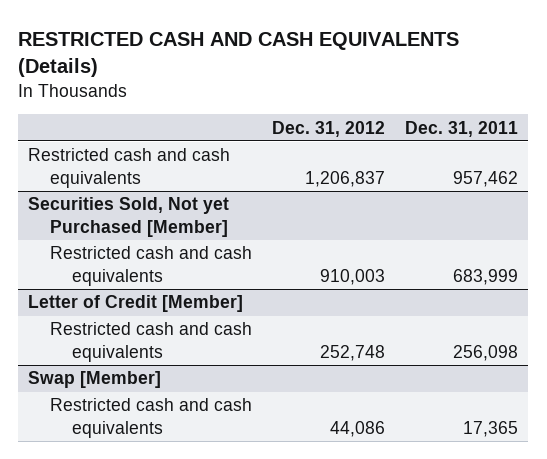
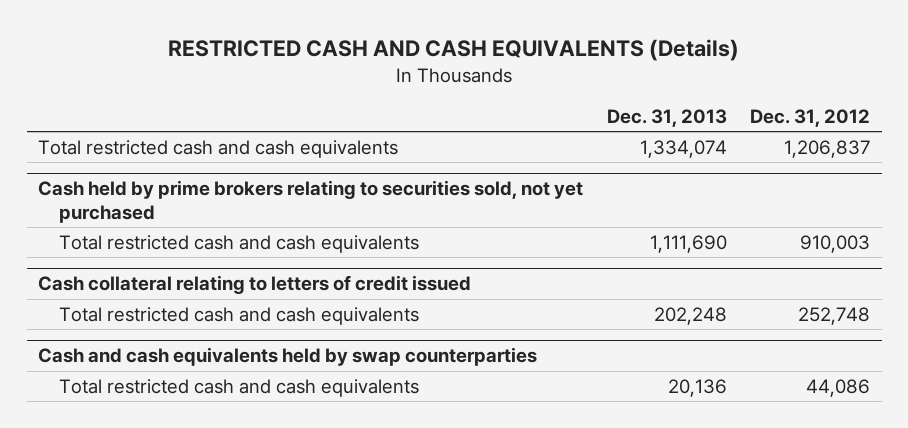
[405,120,519,137] Dec. 31, 2011 -> none
none -> [606,108,727,127] Dec. 31, 2013
[28,197,230,237] Securities Sold, Not yet Purchased [Member] -> none
[28,295,244,313] Letter of Credit [Member] -> none
[28,371,162,389] Swap [Member] -> none
[28,148,231,188] Restricted cash and cash equivalents -> [38,139,399,158] Total restricted cash and cash equivalents
none -> [38,180,584,223] Cash held by prime brokers relating to securities sold, not yet purchased
[50,246,253,286] Restricted cash and cash equivalents -> [58,234,419,253] Total restricted cash and cash equivalents
none -> [38,275,472,295] Cash collateral relating to letters of credit issued
[50,322,253,362] Restricted cash and cash equivalents -> [58,306,419,325] Total restricted cash and cash equivalents
none -> [38,347,538,367] Cash and cash equivalents held by swap counterparties
[50,398,253,438] Restricted cash and cash equivalents -> [58,378,419,397] Total restricted cash and cash equivalents

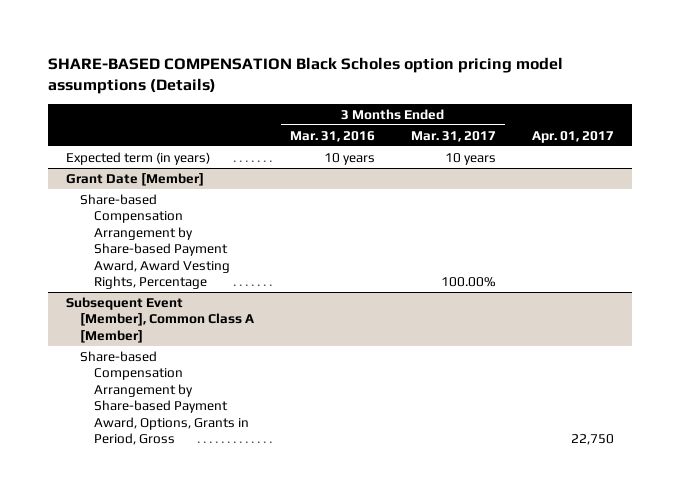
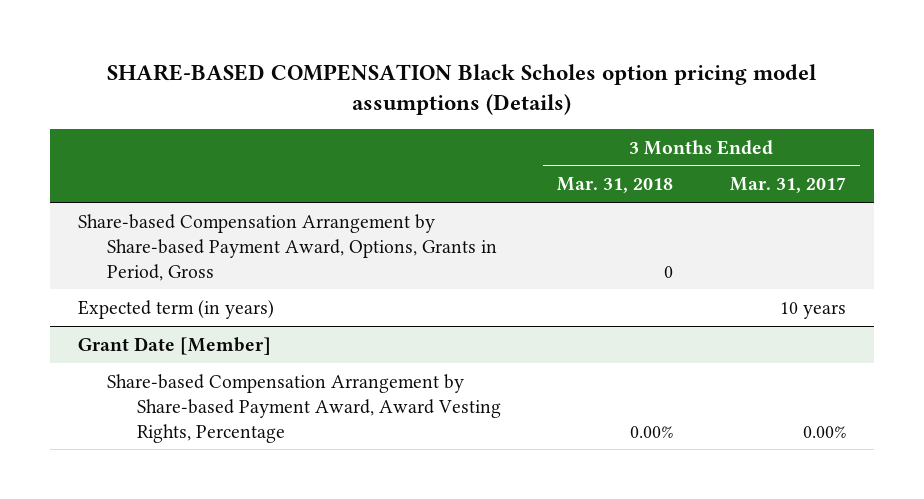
[289,130,375,142] Mar. 31, 2016 -> none
[531,130,614,143] Apr. 01, 2017 -> none
none -> [557,177,674,194] Mar. 31, 2018
none -> [77,213,498,281] Share-based Compensation Arrangement by Share-based Payment Award, Options, Grants in Period, Gross
[65,296,254,343] Subsequent Event [Member], Common Class A [Member] -> none
[79,350,249,446] Share-based Compensation Arrangement by Share-based Payment Award, Options, Grants in Period, Gross -> none
[440,277,496,288] 100.00% -> [802,425,846,438] 0.00%

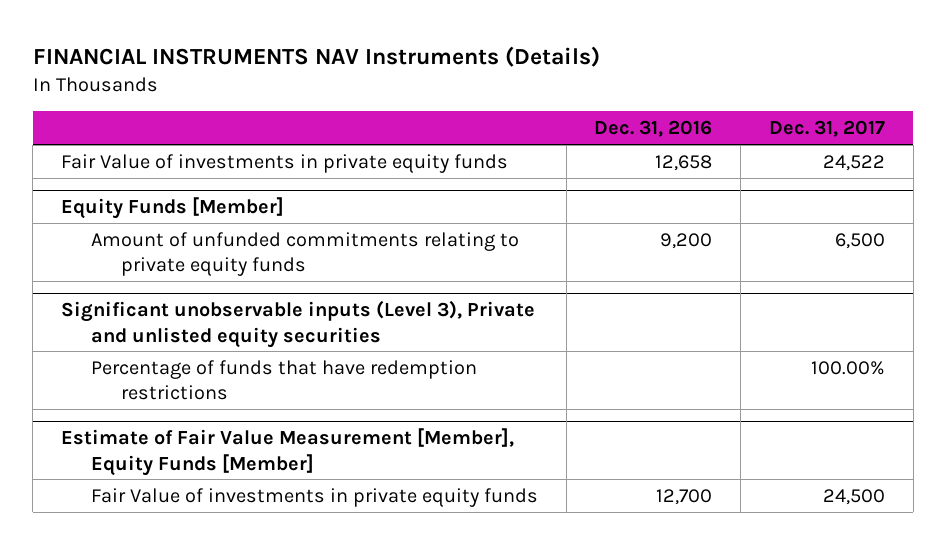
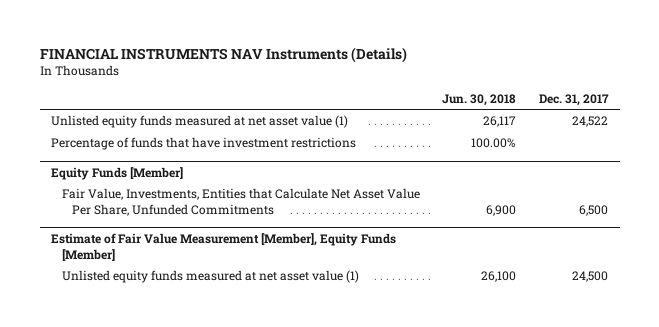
[594,120,713,138] Dec. 31, 2016 -> none
none -> [442,93,517,106] Jun. 30, 2018
[60,153,508,173] Fair Value of investments in private equity funds -> [51,115,349,129] Unlisted equity funds measured at net asset value (1)
none -> [51,137,357,151] Percentage of funds that have investment restrictions
[60,300,535,348] Significant unobservable inputs (Level 3), Private and unlisted equity securities -> none
[90,359,477,400] Percentage of funds that have redemption restrictions -> none
[90,231,519,276] Amount of unfunded commitments relating to private equity funds -> [61,188,420,216] Fair Value, Investments, Entities that Calculate Net Asset Value Per Share, Unfunded Commitments
[90,487,538,507] Fair Value of investments in private equity funds -> [61,270,359,284] Unlisted equity funds measured at net asset value (1)

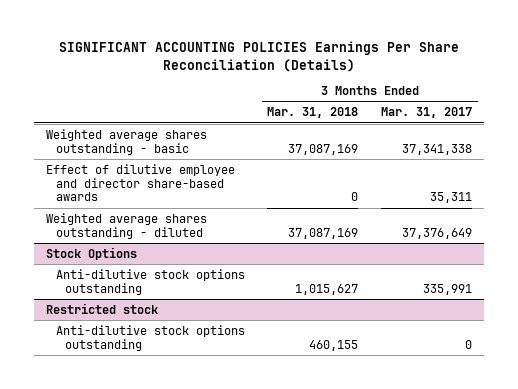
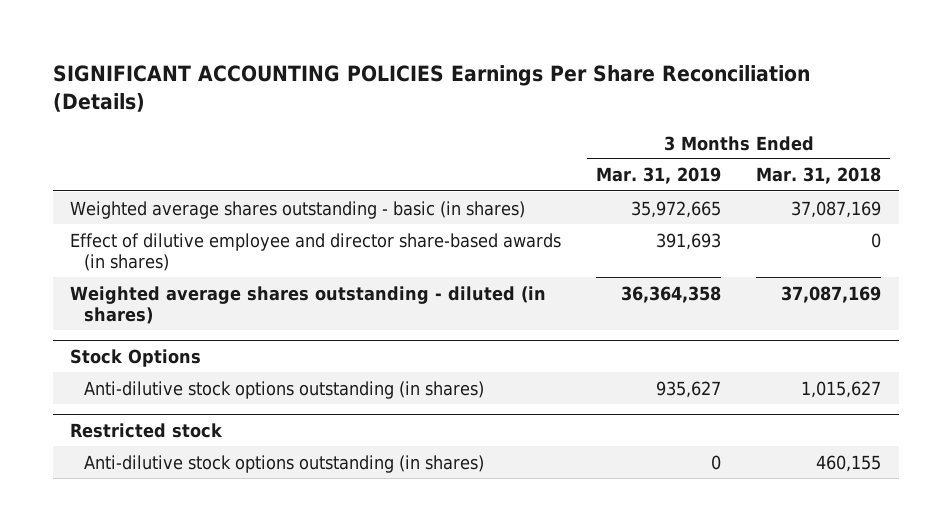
[381,107,473,119] Mar. 31, 2017 -> none
none -> [596,167,722,185] Mar. 31, 2019
[45,128,207,155] Weighted average shares outstanding - basic -> [70,200,526,219] Weighted average shares outstanding - basic (in shares)
[45,163,235,202] Effect of dilutive employee and director share-based awards -> [70,232,562,271] Effect of dilutive employee and director share-based awards (in shares)
[45,212,207,239] Weighted average shares outstanding - diluted -> [70,285,547,324] Weighted average shares outstanding - diluted (in shares)
[55,268,245,295] Anti-dilutive stock options outstanding -> [83,380,484,399] Anti-dilutive stock options outstanding (in shares)
[55,324,245,351] Anti-dilutive stock options outstanding -> [83,454,484,473] Anti-dilutive stock options outstanding (in shares)

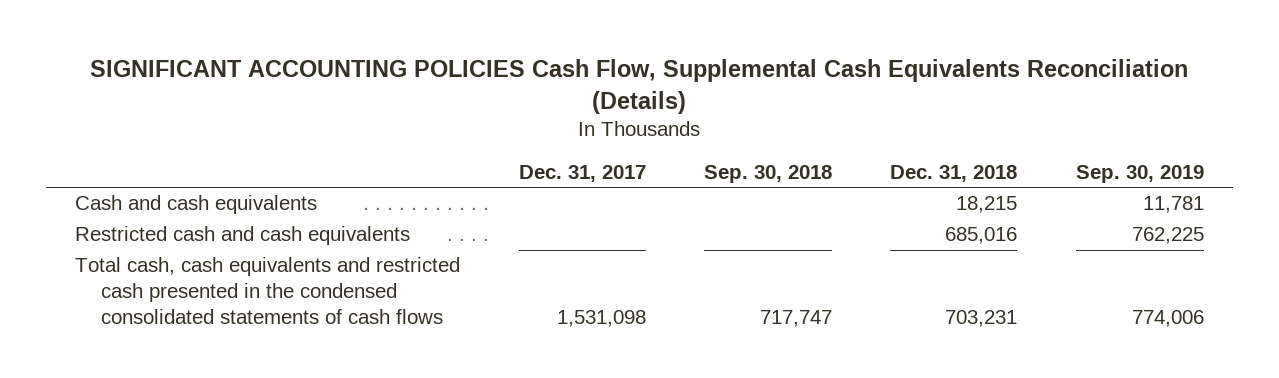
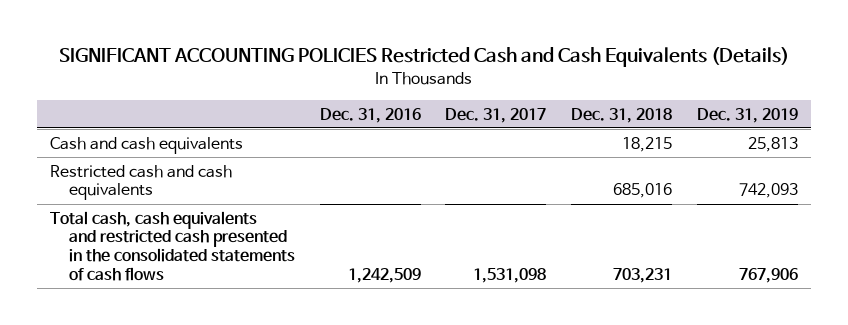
[90,59,1189,114] SIGNIFICANT ACCOUNTING POLICIES Cash Flow, Supplemental Cash Equivalents Reconciliation (Details) -> [58,47,789,68] SIGNIFICANT ACCOUNTING POLICIES Restricted Cash and Cash Equivalents (Details)
[703,164,832,183] Sep. 30, 2018 -> none
[1075,164,1204,183] Sep. 30, 2019 -> none
none -> [319,107,421,123] Dec. 31, 2016
none -> [697,107,799,123] Dec. 31, 2019
[75,257,461,324] Total cash, cash equivalents and restricted cash presented in the condensed consolidated statements of cash flows -> [49,210,295,282] Total cash, cash equivalents and restricted cash presented in the consolidated statements of cash flows

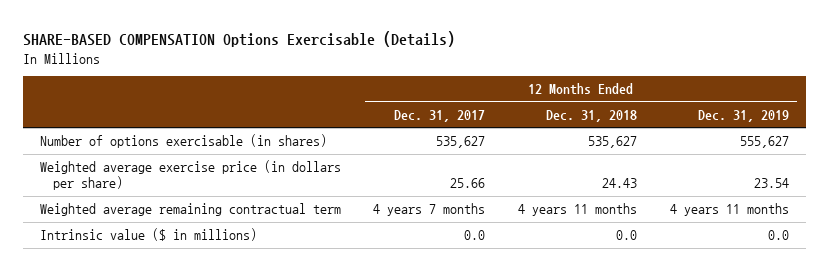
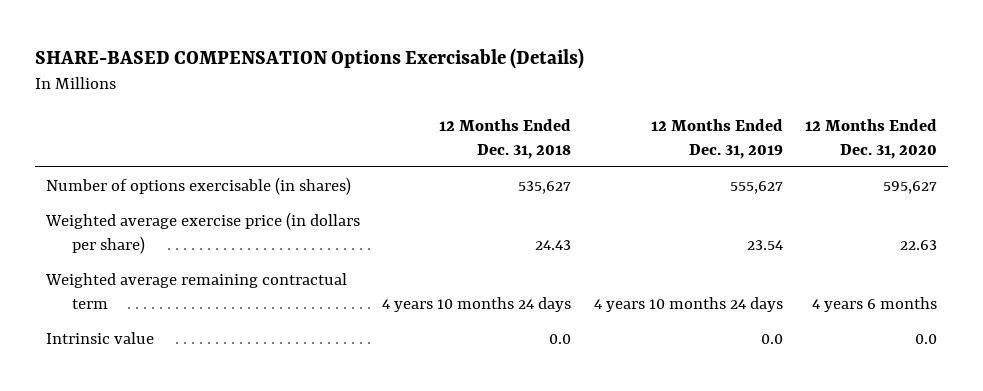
[394,109,486,122] Dec. 31, 2017 -> none
none -> [804,118,937,159] 12 Months Ended Dec. 31, 2020
[518,203,638,217] 4 years 11 months -> [382,296,572,312] 4 years 10 months 24 days
[670,203,790,217] 4 years 11 months -> [593,296,783,312] 4 years 10 months 24 days
[39,228,257,242] Intrinsic value ($ in millions) -> [46,331,155,344] Intrinsic value

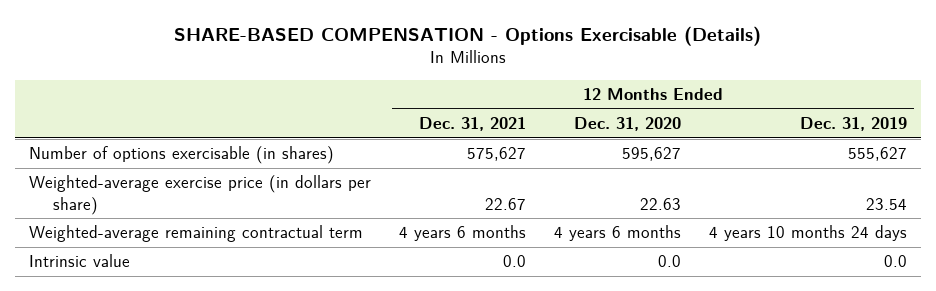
[35,48,585,70] SHARE-BASED COMPENSATION Options Exercisable (Details) -> [174,26,762,47] SHARE-BASED COMPENSATION - Options Exercisable (Details)
[439,118,572,159] 12 Months Ended Dec. 31, 2018 -> none
none -> [419,117,527,132] Dec. 31, 2021
[45,211,361,254] Weighted average exercise price (in dollars per share) -> [29,175,372,215] Weighted-average exercise price (in dollars per share)
[45,272,348,309] Weighted average remaining contractual term -> [29,225,364,243] Weighted-average remaining contractual term

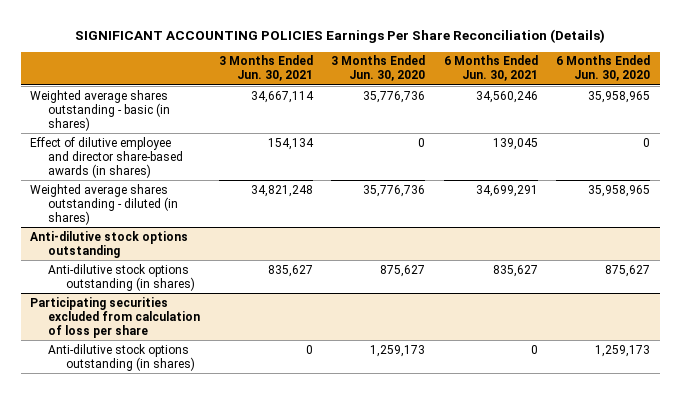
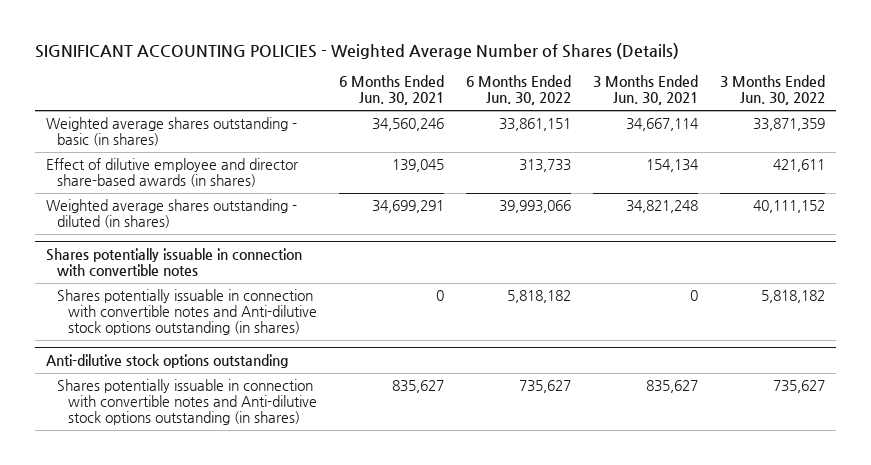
[75,28,606,43] SIGNIFICANT ACCOUNTING POLICIES Earnings Per Share Reconciliation (Details) -> [34,42,679,59] SIGNIFICANT ACCOUNTING POLICIES - Weighted Average Number of Shares (Details)
[331,55,426,82] 3 Months Ended Jun. 30, 2020 -> none
[556,55,651,82] 6 Months Ended Jun. 30, 2020 -> none
none -> [466,75,572,105] 6 Months Ended Jun. 30, 2022
none -> [720,75,826,105] 3 Months Ended Jun. 30, 2022
none -> [45,248,302,276] Shares potentially issuable in connection with convertible notes
none -> [57,289,318,335] Shares potentially issuable in connection with convertible notes and Anti-dilutive stock options outstanding (in shares)
[30,296,201,339] Participating securities excluded from calculation of loss per share -> none
[48,343,196,371] Anti-dilutive stock options outstanding (in shares) -> none
[48,263,196,291] Anti-dilutive stock options outstanding (in shares) -> [57,379,318,425] Shares potentially issuable in connection with convertible notes and Anti-dilutive stock options outstanding (in shares)

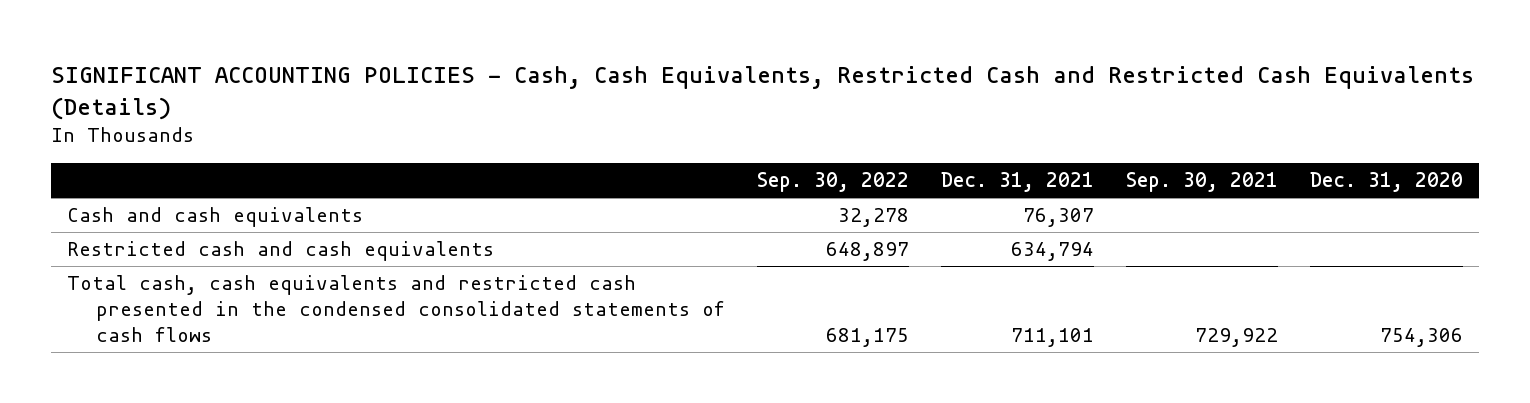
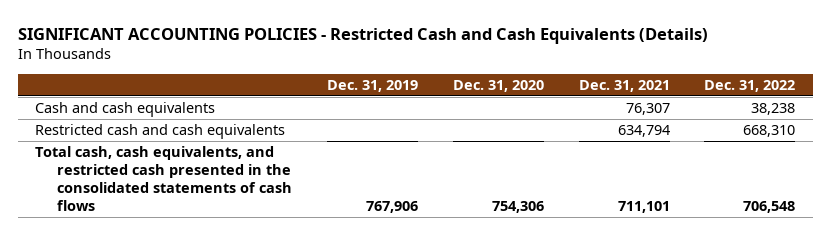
[51,66,1475,120] SIGNIFICANT ACCOUNTING POLICIES - Cash, Cash Equivalents, Restricted Cash and Restricted Cash Equivalents (Details) -> [17,28,708,45] SIGNIFICANT ACCOUNTING POLICIES - Restricted Cash and Cash Equivalents (Details)
[756,172,909,193] Sep. 30, 2022 -> none
[1125,172,1278,193] Sep. 30, 2021 -> none
none -> [327,79,419,92] Dec. 31, 2019
none -> [704,79,796,92] Dec. 31, 2022
[67,275,726,342] Total cash, cash equivalents and restricted cash presented in the condensed consolidated statements of cash flows -> [35,146,293,212] Total cash, cash equivalents, and restricted cash presented in the consolidated statements of cash flows

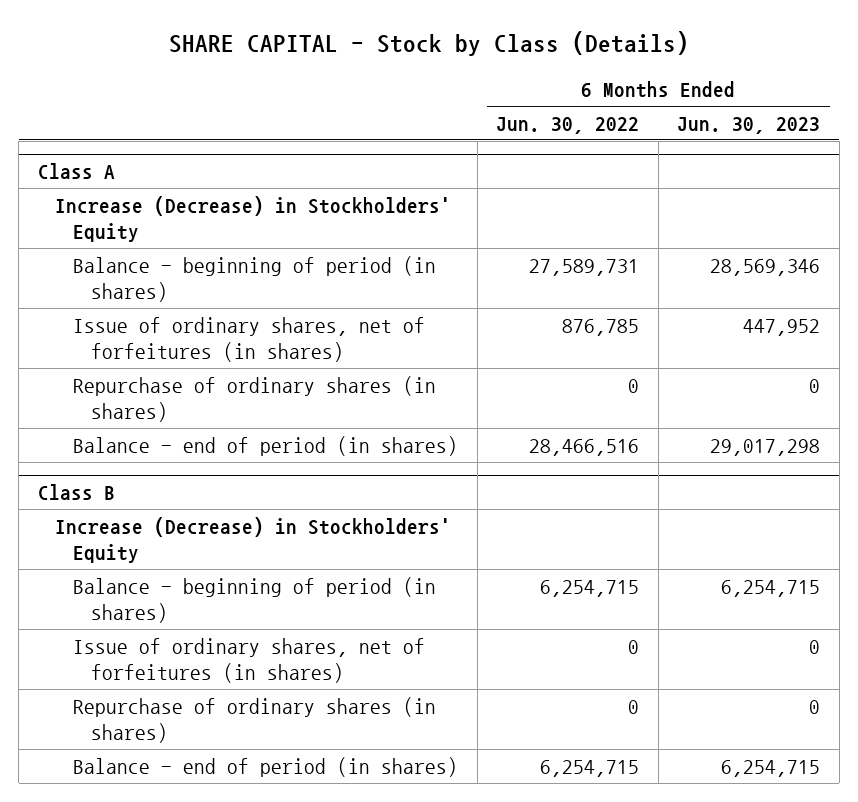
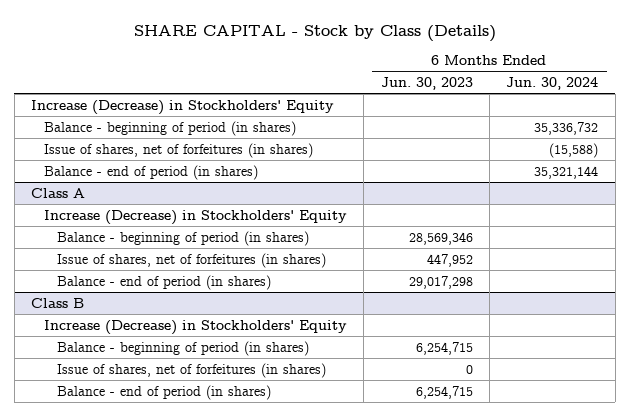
[496,116,640,134] Jun. 30, 2022 -> none
none -> [506,76,599,90] Jun. 30, 2024
none -> [31,99,335,115] Increase (Decrease) in Stockholders' Equity
none -> [43,120,296,136] Balance - beginning of period (in shares)
none -> [43,142,313,158] Issue of shares, net of forfeitures (in shares)
none -> [43,164,258,180] Balance - end of period (in shares)
[73,375,437,423] Repurchase of ordinary shares (in shares) -> none
[73,316,426,363] Issue of ordinary shares, net of forfeitures (in shares) -> [56,252,326,268] Issue of shares, net of forfeitures (in shares)
[73,696,437,744] Repurchase of ordinary shares (in shares) -> none
[73,637,426,684] Issue of ordinary shares, net of forfeitures (in shares) -> [56,362,326,378] Issue of shares, net of forfeitures (in shares)

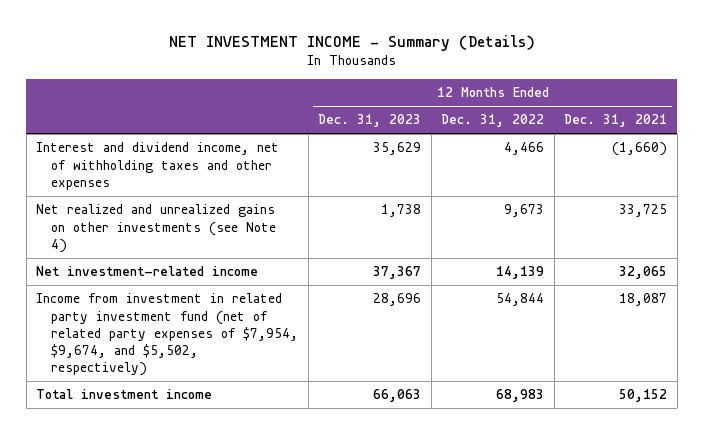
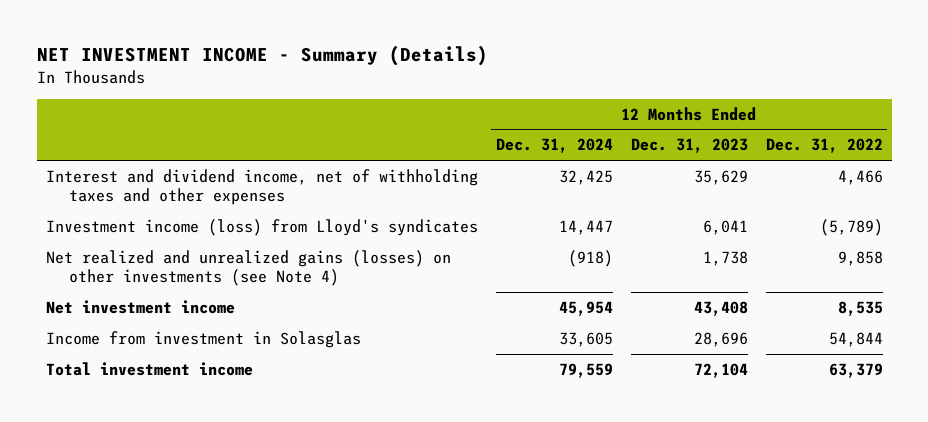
[564,114,668,128] Dec. 31, 2021 -> none
none -> [495,138,613,154] Dec. 31, 2024
none -> [45,218,478,236] Investment income (loss) from Lloyd's syndicates
[36,204,277,253] Net realized and unrealized gains on other investments (see Note 4) -> [45,249,451,287] Net realized and unrealized gains (losses) on other investments (see Note 4)
[504,204,545,218] 9,673 -> [837,250,883,266] 9,858
[36,266,259,277] Net investment-related income -> [45,299,235,314] Net investment income
[373,266,422,280] 37,367 -> [693,300,748,316] 43,408
[496,266,545,280] 14,139 -> [837,300,883,316] 8,535
[36,293,299,377] Income from investment in related party investment fund (net of related party expenses of $7,954, $9,674, and $5,502, respectively) -> [45,330,361,348] Income from investment in Solasglas
[373,389,422,403] 66,063 -> [693,362,748,378] 72,104
[496,389,545,403] 68,983 -> [828,362,883,378] 63,379

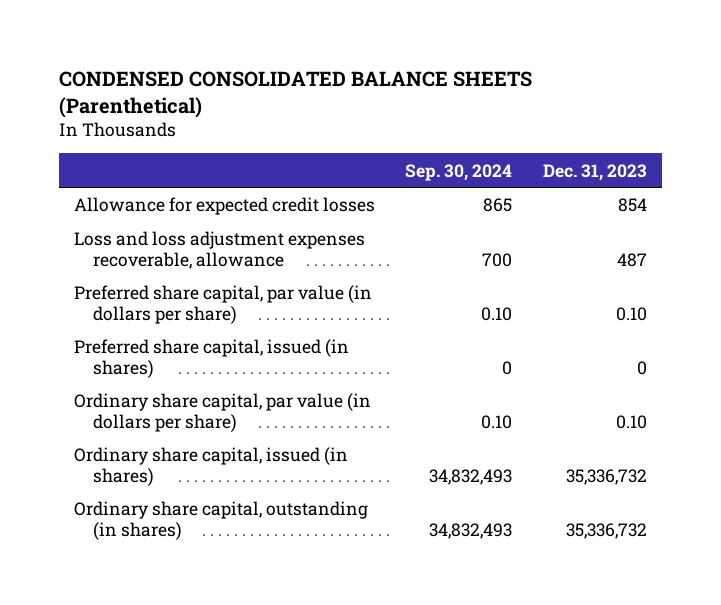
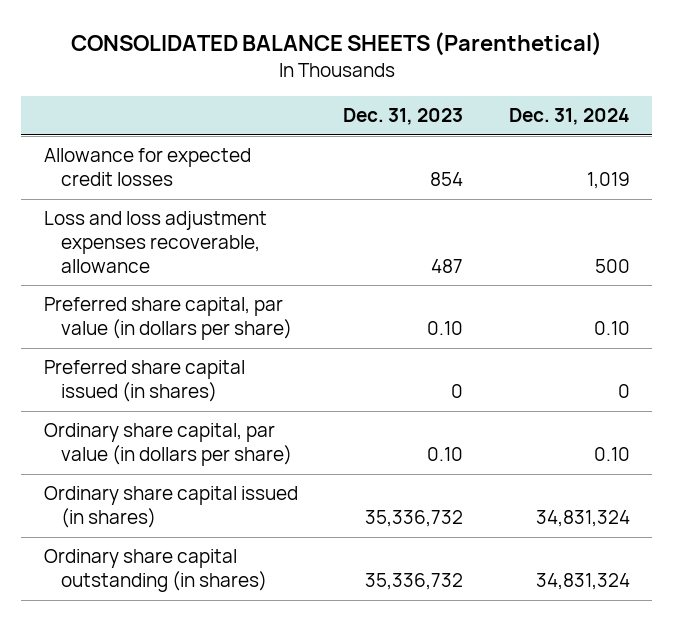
[59,70,533,118] CONDENSED CONSOLIDATED BALANCE SHEETS (Parenthetical) -> [70,31,602,56] CONSOLIDATED BALANCE SHEETS (Parenthetical)
[405,163,513,181] Sep. 30, 2024 -> none
none -> [508,108,630,126] Dec. 31, 2024
[74,339,350,378] Preferred share capital, issued (in shares) -> [43,360,245,403] Preferred share capital issued (in shares)
[74,447,349,486] Ordinary share capital, issued (in shares) -> [43,486,298,529] Ordinary share capital issued (in shares)
[74,501,369,540] Ordinary share capital, outstanding (in shares) -> [43,549,268,593] Ordinary share capital outstanding (in shares)

